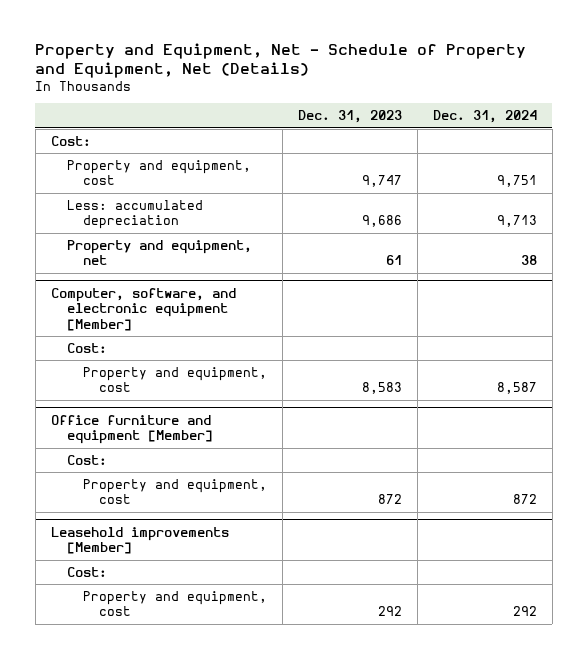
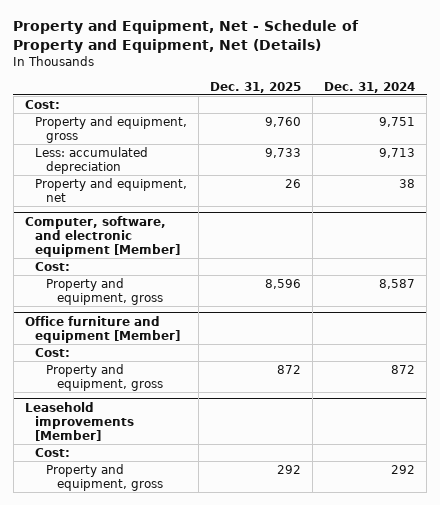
[298,110,403,124] Dec. 31, 2023 -> none
none -> [210,81,302,93] Dec. 31, 2025
[67,159,252,186] Property and equipment, cost -> [35,115,188,143] Property and equipment, gross
[83,366,268,393] Property and equipment, cost -> [46,277,164,305] Property and equipment, gross
[83,478,268,505] Property and equipment, cost -> [46,363,164,391] Property and equipment, gross
[83,590,268,617] Property and equipment, cost -> [46,463,164,491] Property and equipment, gross

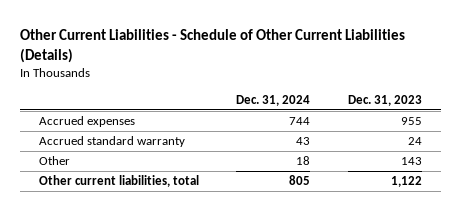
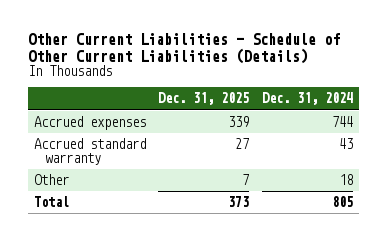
[347,94,422,106] Dec. 31, 2023 -> none
none -> [158,92,250,106] Dec. 31, 2025
[39,175,200,188] Other current liabilities, total -> [34,196,70,208] Total

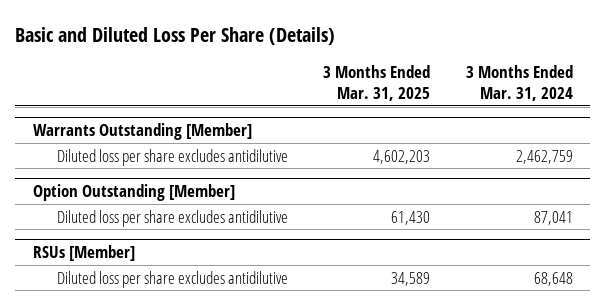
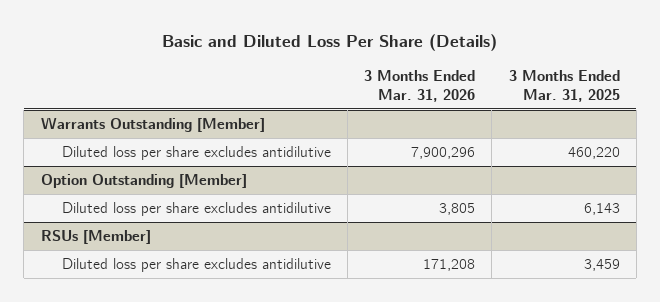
[465,64,573,101] 3 Months Ended Mar. 31, 2024 -> none
none -> [364,69,476,102] 3 Months Ended Mar. 31, 2026
[373,149,431,164] 4,602,203 -> [567,147,620,160] 460,220
[391,210,431,225] 61,430 -> [583,203,620,216] 6,143
[391,271,431,286] 34,589 -> [583,259,620,272] 3,459

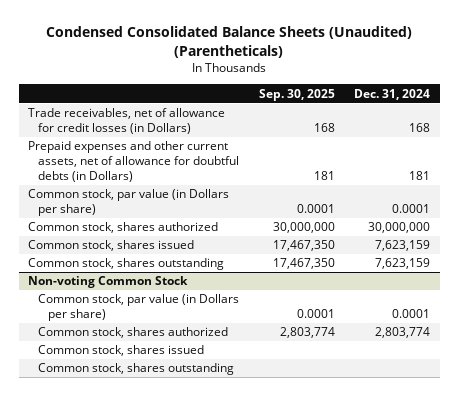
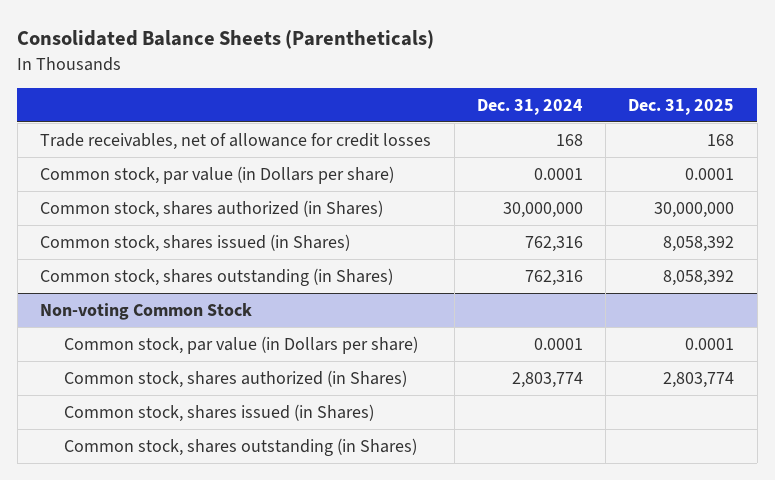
[46,26,413,59] Condensed Consolidated Balance Sheets (Unaudited) (Parentheticals) -> [17,30,435,50] Consolidated Balance Sheets (Parentheticals)
[258,88,335,101] Sep. 30, 2025 -> none
none -> [628,98,735,115] Dec. 31, 2025
[28,141,240,183] Prepaid expenses and other current assets, net of allowance for doubtful debts (in Dollars) -> none
[28,108,226,135] Trade receivables, net of allowance for credit losses (in Dollars) -> [40,133,432,151] Trade receivables, net of allowance for credit losses
[28,222,219,234] Common stock, shares authorized -> [40,200,384,219] Common stock, shares authorized (in Shares)
[28,240,195,252] Common stock, shares issued -> [40,234,351,253] Common stock, shares issued (in Shares)
[375,240,431,252] 7,623,159 -> [524,236,583,253] 762,316
[28,258,225,271] Common stock, shares outstanding -> [40,268,394,287] Common stock, shares outstanding (in Shares)
[375,258,431,270] 7,623,159 -> [524,270,583,287] 762,316
[38,327,229,339] Common stock, shares authorized -> [64,370,408,389] Common stock, shares authorized (in Shares)
[38,345,205,357] Common stock, shares issued -> [64,404,375,423] Common stock, shares issued (in Shares)
[38,363,235,376] Common stock, shares outstanding -> [64,438,418,457] Common stock, shares outstanding (in Shares)

